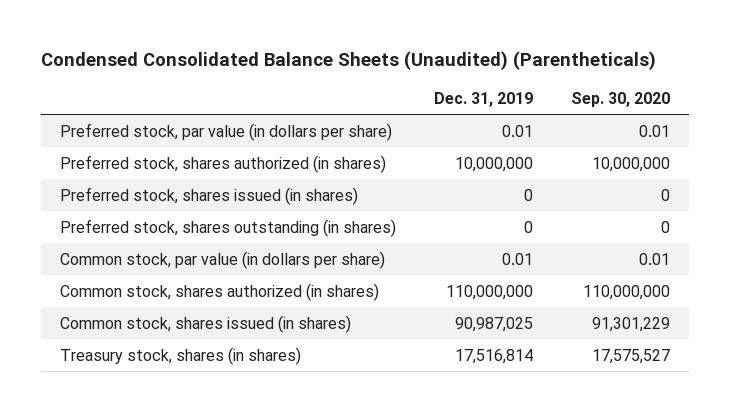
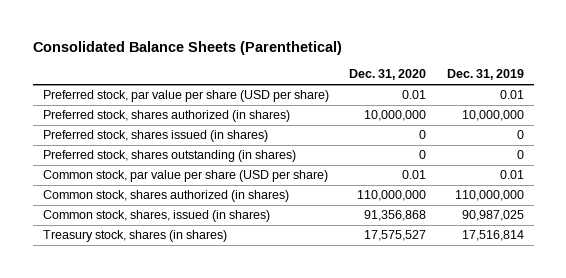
[41,50,657,70] Condensed Consolidated Balance Sheets (Unaudited) (Parentheticals) -> [32,40,342,55] Consolidated Balance Sheets (Parenthetical)
[571,91,671,107] Sep. 30, 2020 -> none
none -> [349,69,427,81] Dec. 31, 2020
[60,122,393,141] Preferred stock, par value (in dollars per share) -> [42,90,329,103] Preferred stock, par value per share (USD per share)
[60,250,386,269] Common stock, par value (in dollars per share) -> [42,170,328,183] Common stock, par value per share (USD per share)
[60,314,352,333] Common stock, shares issued (in shares) -> [42,210,270,223] Common stock, shares, issued (in shares)

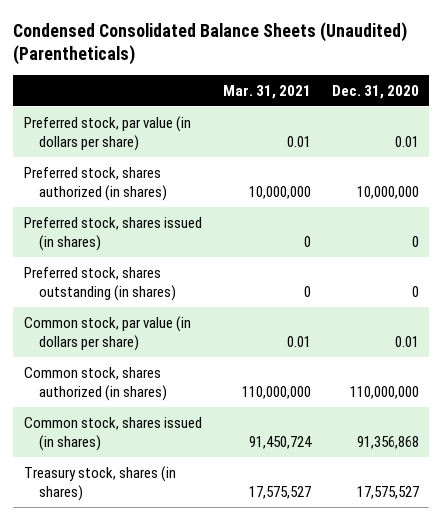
[32,40,342,55] Consolidated Balance Sheets (Parenthetical) -> [13,21,408,66] Condensed Consolidated Balance Sheets (Unaudited) (Parentheticals)
[446,69,524,81] Dec. 31, 2019 -> none
none -> [222,84,311,99] Mar. 31, 2021
[42,90,329,103] Preferred stock, par value per share (USD per share) -> [23,115,191,151] Preferred stock, par value (in dollars per share)
[42,170,328,183] Common stock, par value per share (USD per share) -> [23,315,191,351] Common stock, par value (in dollars per share)
[42,210,270,223] Common stock, shares, issued (in shares) -> [23,416,202,451] Common stock, shares issued (in shares)

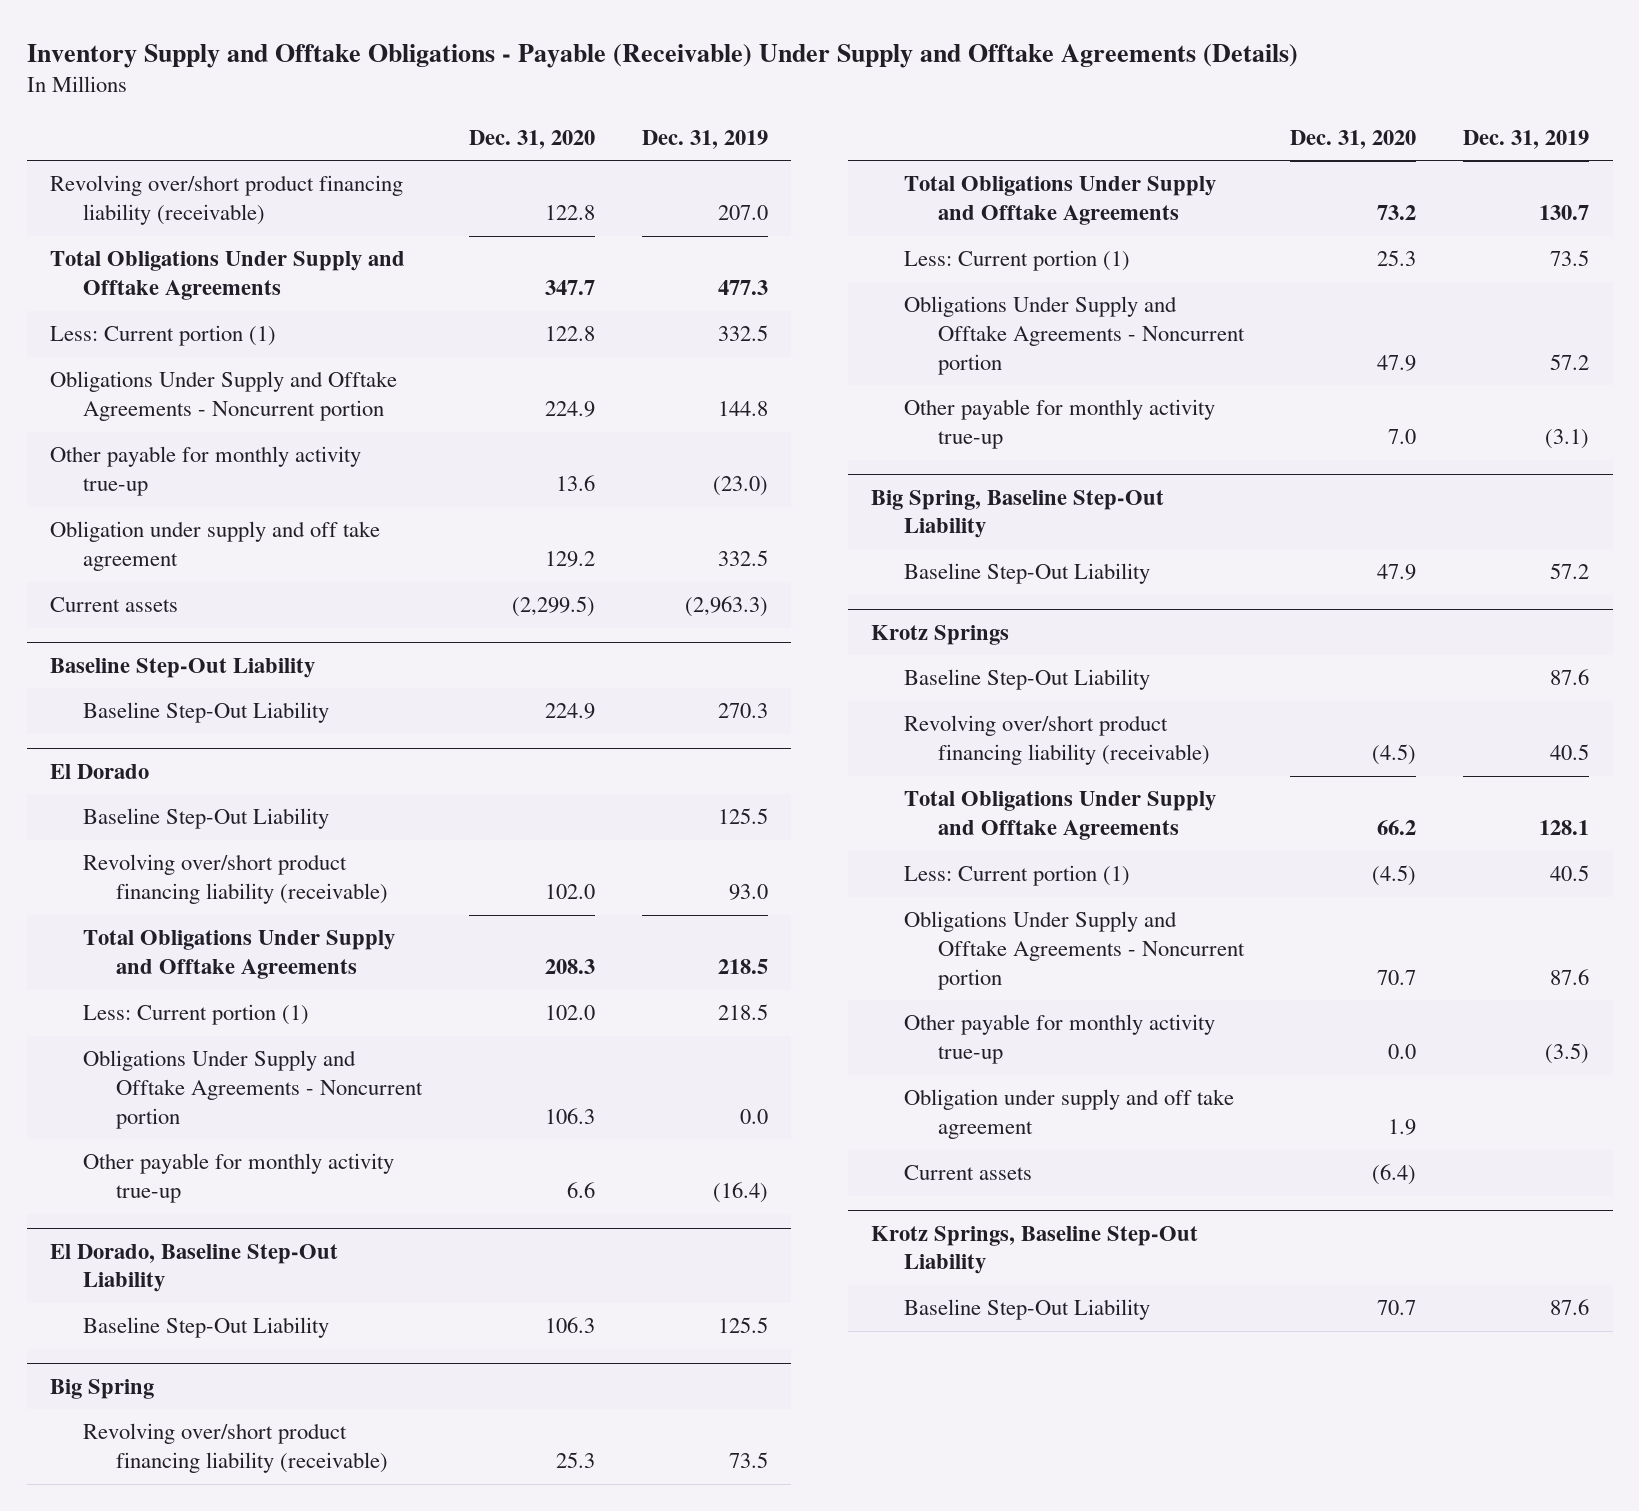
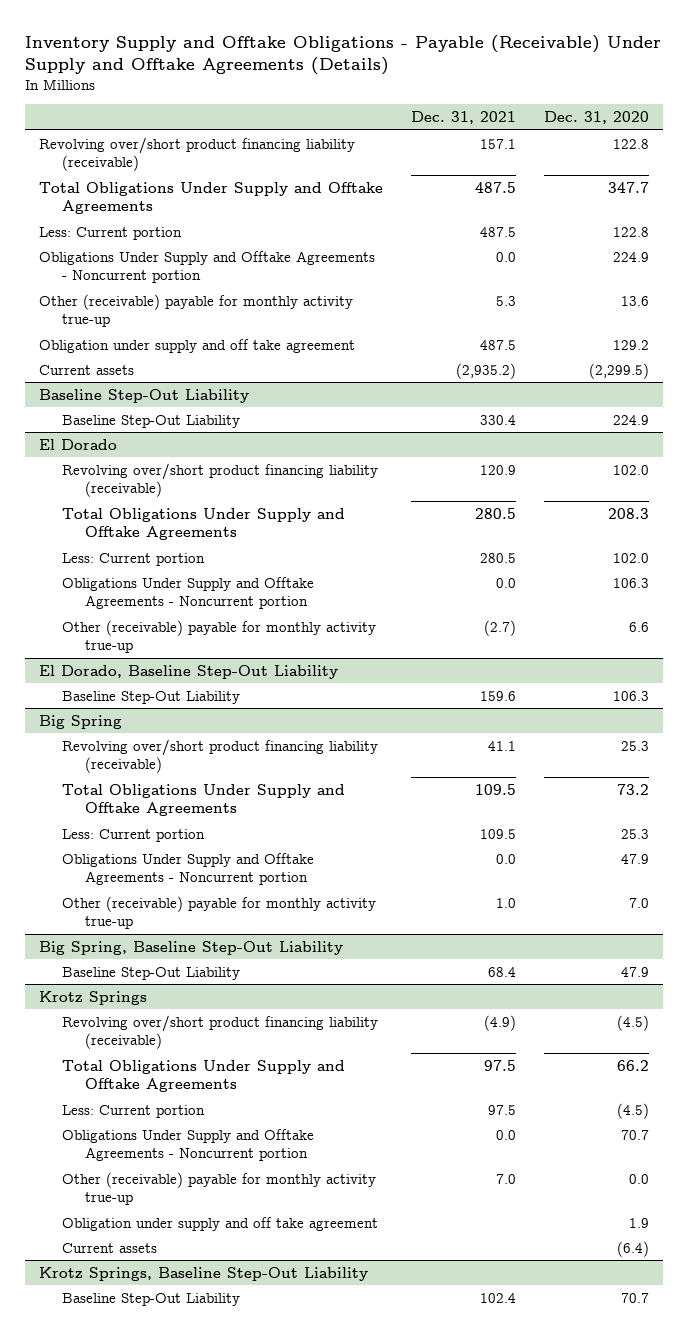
[642,129,769,149] Dec. 31, 2019 -> none
none -> [411,111,517,125] Dec. 31, 2021
[50,325,277,347] Less: Current portion (1) -> [39,226,183,240] Less: Current portion
[50,446,362,497] Other payable for monthly activity true-up -> [39,293,354,328] Other (receivable) payable for monthly activity true-up
[83,808,330,830] Baseline Step-Out Liability -> none
[83,1004,310,1026] Less: Current portion (1) -> [61,552,205,566] Less: Current portion
[83,1153,395,1204] Other payable for monthly activity true-up -> [61,619,376,654] Other (receivable) payable for monthly activity true-up
[904,250,1131,272] Less: Current portion (1) -> [61,828,205,842] Less: Current portion
[904,399,1216,450] Other payable for monthly activity true-up -> [61,895,376,930] Other (receivable) payable for monthly activity true-up
[904,669,1151,691] Baseline Step-Out Liability -> none
[904,865,1131,887] Less: Current portion (1) -> [61,1104,205,1118] Less: Current portion
[904,1014,1216,1065] Other payable for monthly activity true-up -> [61,1171,376,1206] Other (receivable) payable for monthly activity true-up

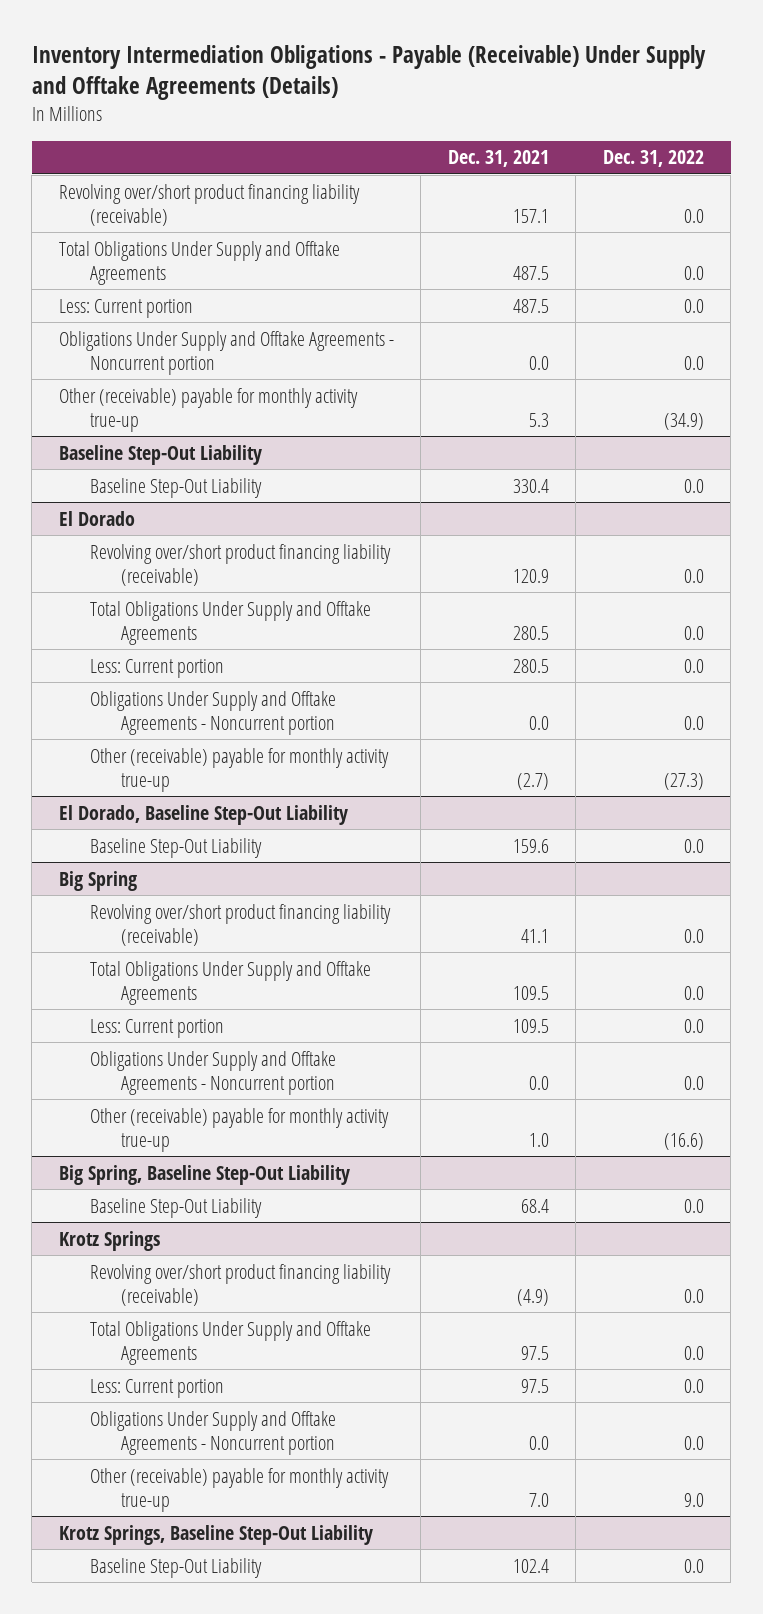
[25,34,662,76] Inventory Supply and Offtake Obligations - Payable (Receivable) Under Supply and Offtake Agreements (Details) -> [31,44,706,100] Inventory Intermediation Obligations - Payable (Receivable) Under Supply and Offtake Agreements (Details)
[544,111,650,125] Dec. 31, 2020 -> none
none -> [602,150,704,168] Dec. 31, 2022
[39,338,356,353] Obligation under supply and off take agreement -> none
[39,364,135,375] Current assets -> none
[61,1216,378,1231] Obligation under supply and off take agreement -> none
[61,1242,157,1253] Current assets -> none

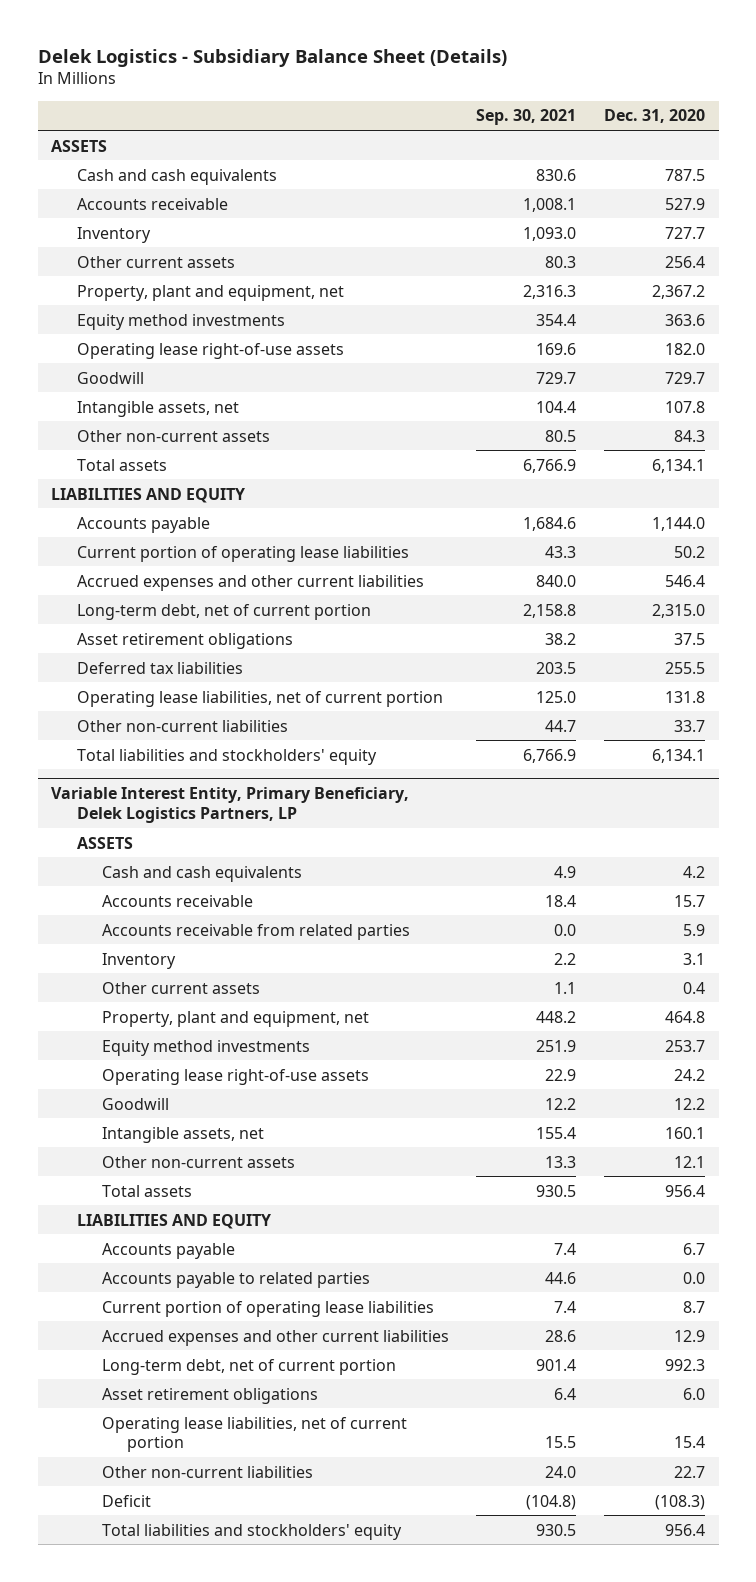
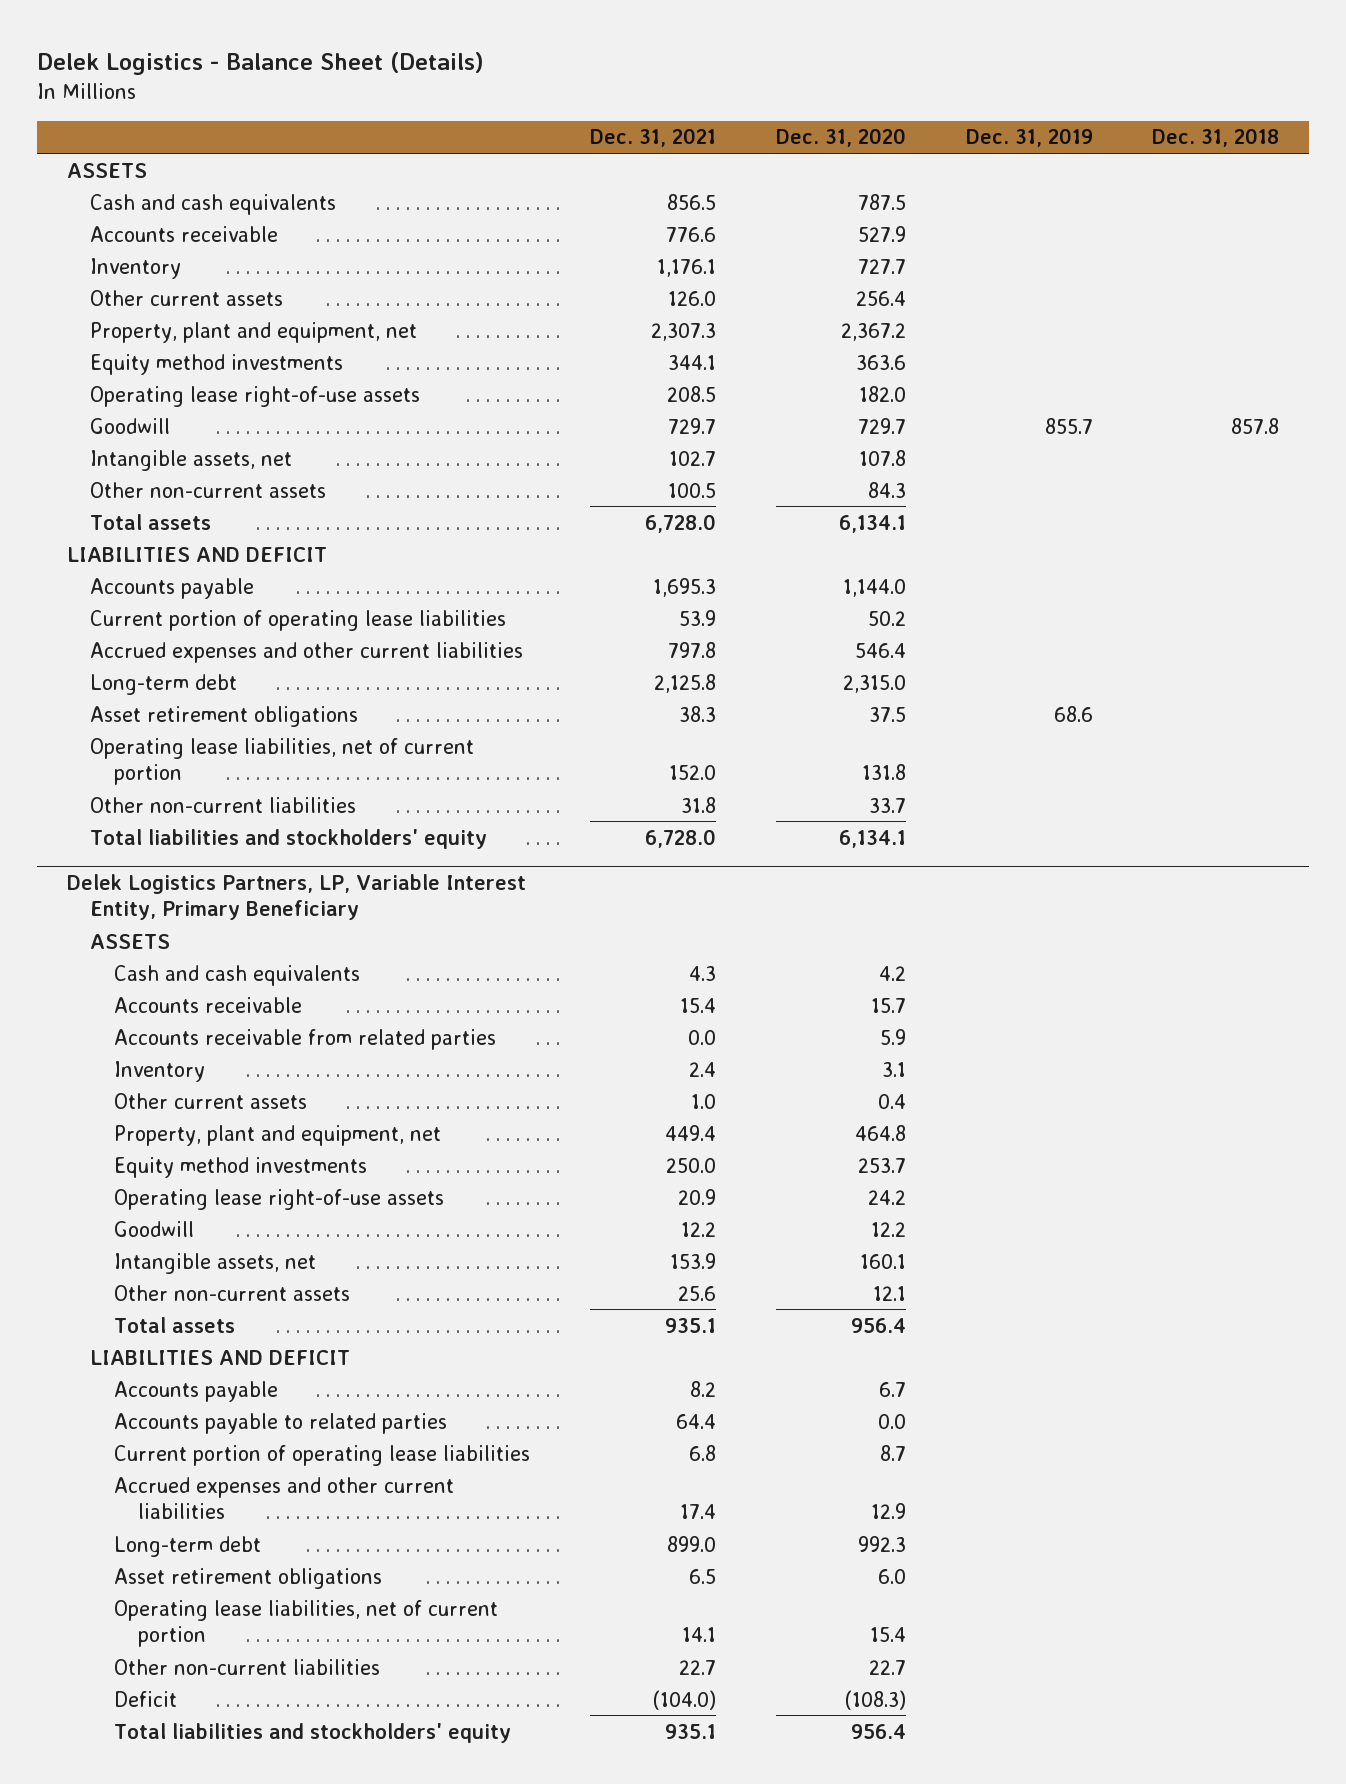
[37,48,507,67] Delek Logistics - Subsidiary Balance Sheet (Details) -> [36,52,484,76] Delek Logistics - Balance Sheet (Details)
[476,109,577,126] Sep. 30, 2021 -> none
none -> [589,128,716,148] Dec. 31, 2021
none -> [965,128,1093,148] Dec. 31, 2019
none -> [1152,128,1280,148] Dec. 31, 2018
[51,487,246,503] LIABILITIES AND EQUITY -> [66,546,327,562] LIABILITIES AND DEFICIT
[76,603,371,620] Long-term debt, net of current portion -> [90,673,238,695] Long-term debt
[76,661,243,674] Deferred tax liabilities -> none
[51,787,410,824] Variable Interest Entity, Primary Beneficiary, Delek Logistics Partners, LP -> [66,873,526,920] Delek Logistics Partners, LP, Variable Interest Entity, Primary Beneficiary
[76,1213,271,1229] LIABILITIES AND EQUITY -> [90,1349,351,1365] LIABILITIES AND DEFICIT
[101,1358,396,1375] Long-term debt, net of current portion -> [113,1535,261,1557] Long-term debt

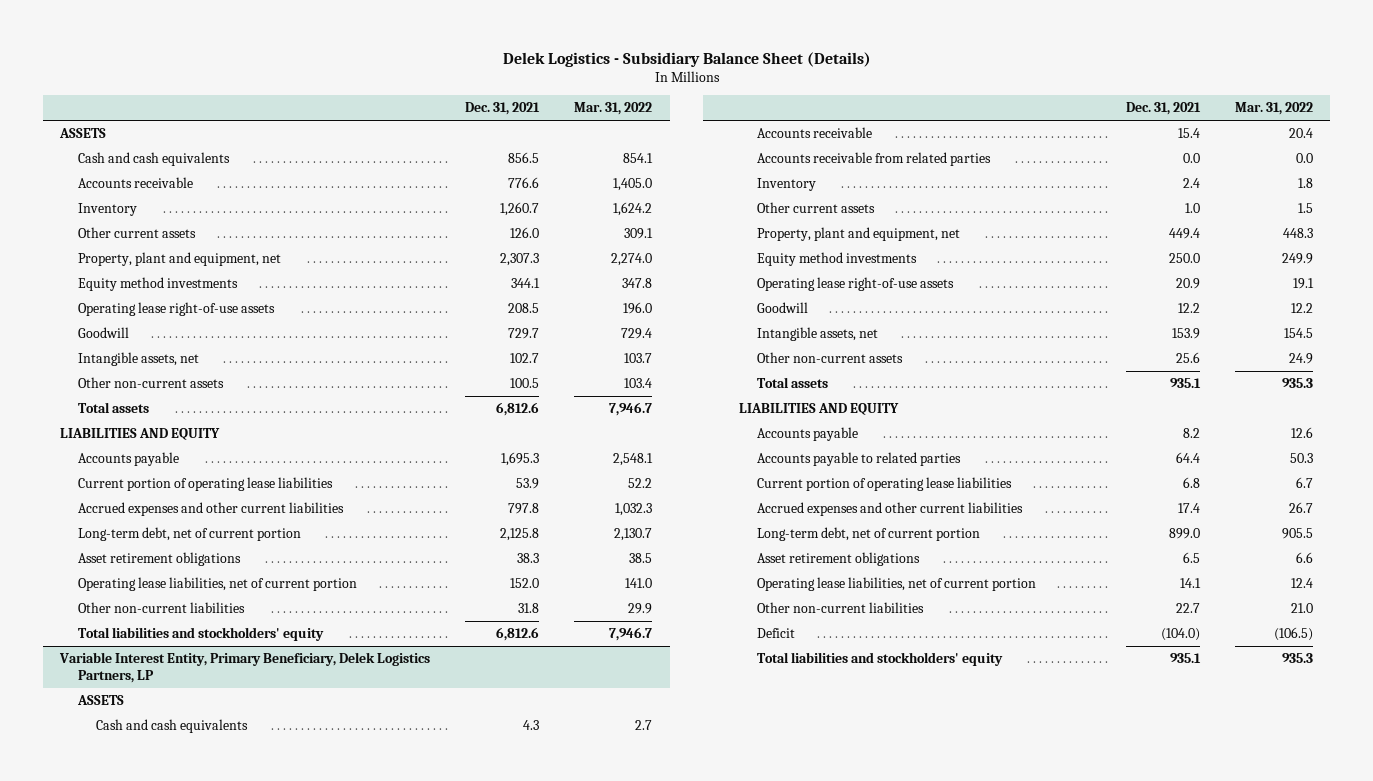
[36,52,484,76] Delek Logistics - Balance Sheet (Details) -> [502,51,871,67] Delek Logistics - Subsidiary Balance Sheet (Details)
[775,128,906,148] Dec. 31, 2020 -> none
[965,128,1093,148] Dec. 31, 2019 -> none
[1152,128,1280,148] Dec. 31, 2018 -> none
none -> [574,102,653,116] Mar. 31, 2022
[656,258,716,277] 1,176.1 -> [500,202,540,217] 1,260.7
[644,513,716,533] 6,728.0 -> [496,402,540,417] 6,812.6
[66,546,327,562] LIABILITIES AND DEFICIT -> [60,428,221,441] LIABILITIES AND EQUITY
[90,673,238,695] Long-term debt -> [78,527,302,542] Long-term debt, net of current portion
[644,828,716,848] 6,728.0 -> [496,627,540,642] 6,812.6
[66,873,526,920] Delek Logistics Partners, LP, Variable Interest Entity, Primary Beneficiary -> [59,652,431,683] Variable Interest Entity, Primary Beneficiary, Delek Logistics Partners, LP
[90,1349,351,1365] LIABILITIES AND DEFICIT -> [738,403,899,416] LIABILITIES AND EQUITY
[113,1535,261,1557] Long-term debt -> [756,527,980,542] Long-term debt, net of current portion

